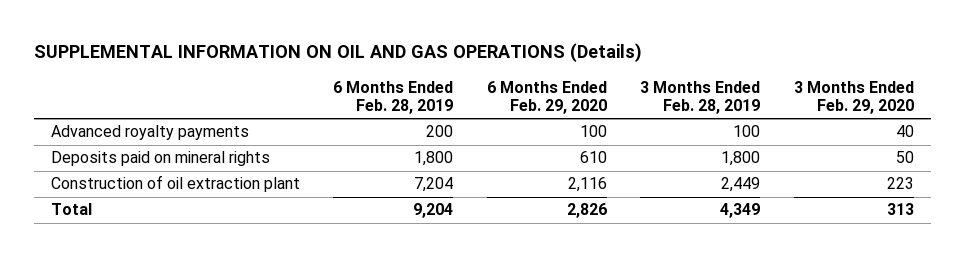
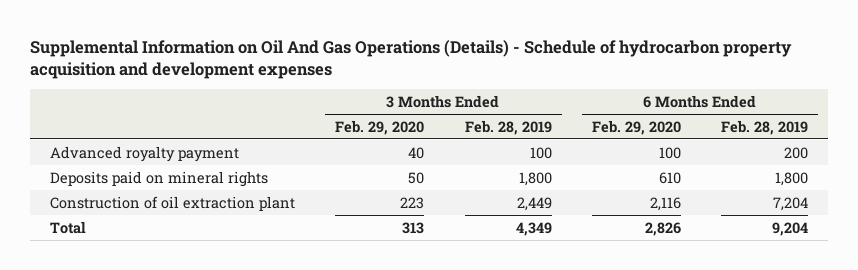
[33,43,642,63] SUPPLEMENTAL INFORMATION ON OIL AND GAS OPERATIONS (Details) -> [30,39,793,79] Supplemental Information on Oil And Gas Operations (Details) - Schedule of hydrocarbon property acquisition and development expenses
[50,125,249,141] Advanced royalty payments -> [50,145,240,162] Advanced royalty payment

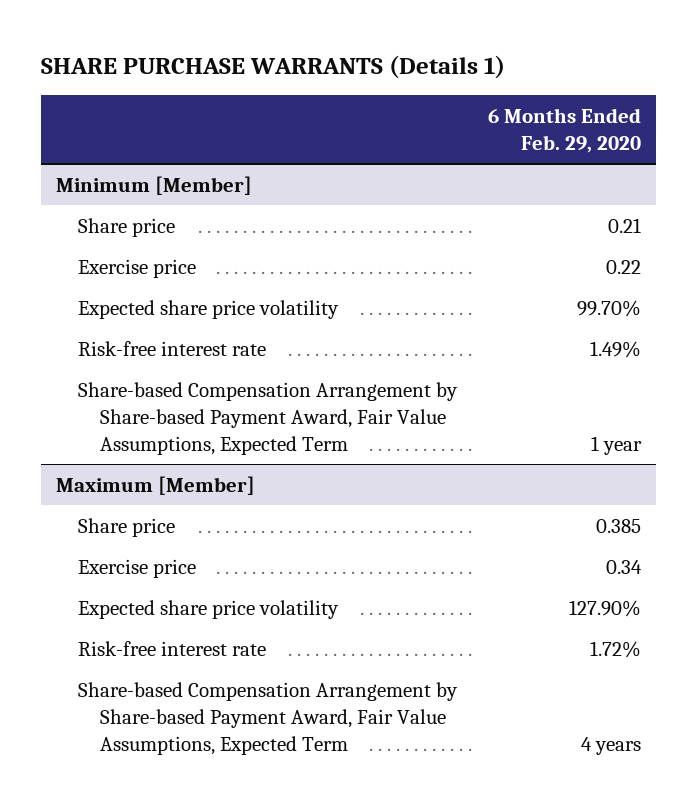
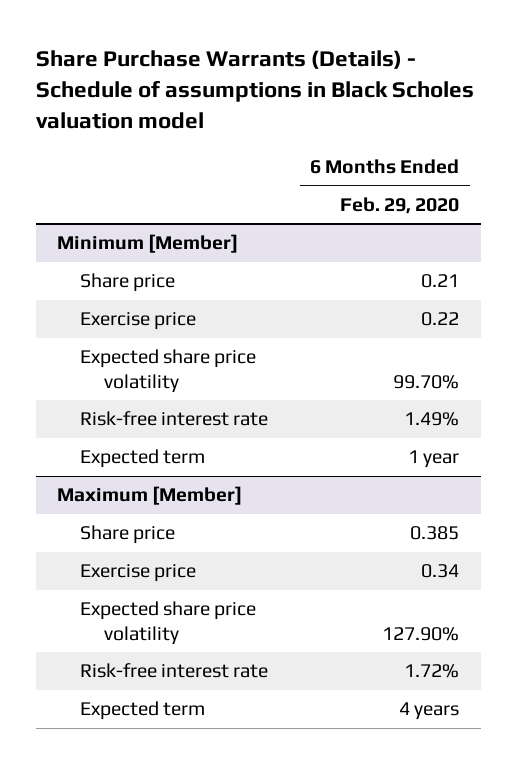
[40,54,505,79] SHARE PURCHASE WARRANTS (Details 1) -> [35,50,474,129] Share Purchase Warrants (Details) - Schedule of assumptions in Black Scholes valuation model
[78,381,459,455] Share-based Compensation Arrangement by Share-based Payment Award, Fair Value Assumptions, Expected Term -> [80,449,206,469] Expected term
[78,681,459,755] Share-based Compensation Arrangement by Share-based Payment Award, Fair Value Assumptions, Expected Term -> [80,701,206,721] Expected term

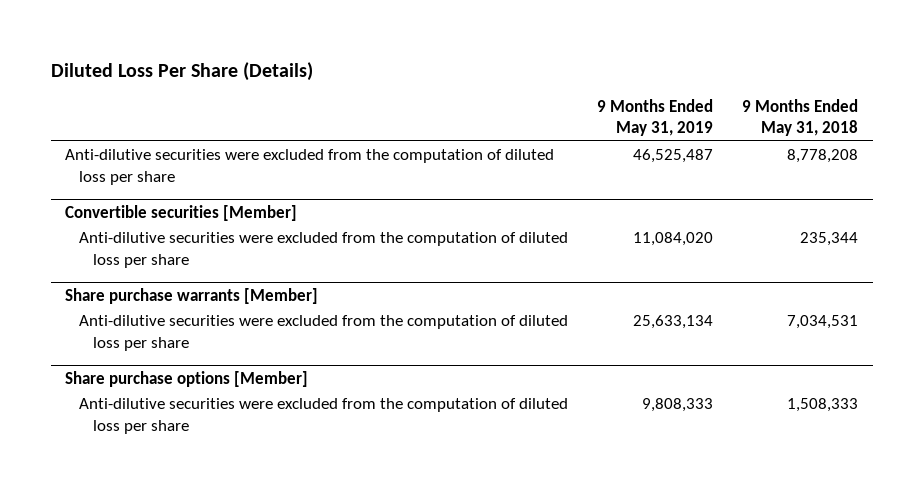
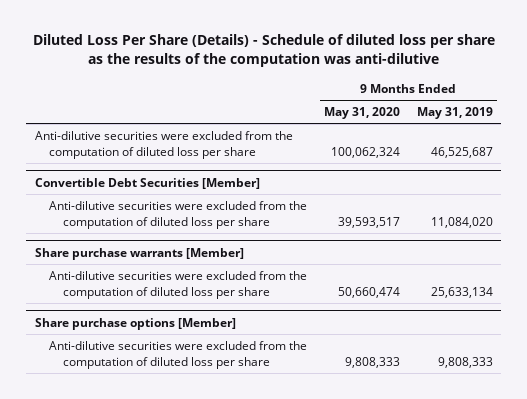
[50,62,313,82] Diluted Loss Per Share (Details) -> [32,34,495,68] Diluted Loss Per Share (Details) - Schedule of diluted loss per share as the results of the computation was anti-dilutive
[742,99,859,137] 9 Months Ended May 31, 2018 -> none
none -> [323,107,400,120] May 31, 2020
[633,149,714,164] 46,525,487 -> [430,146,493,158] 46,525,687
[65,204,298,221] Convertible securities [Member] -> [34,177,260,189] Convertible Debt Securities [Member]

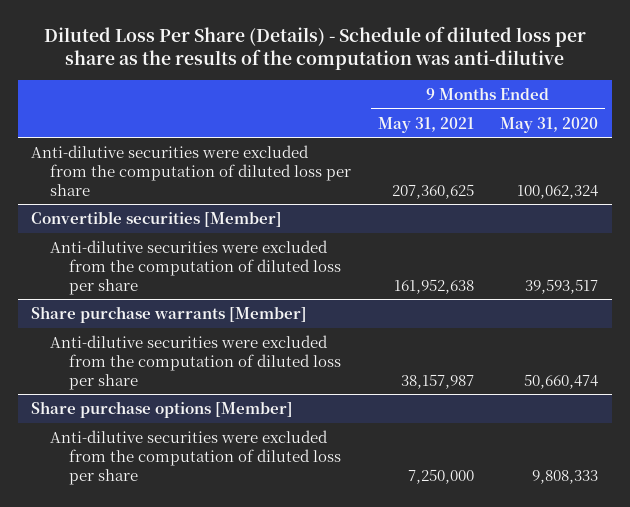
[416,107,493,120] May 31, 2019 -> none
none -> [377,116,474,133] May 31, 2021
[34,177,260,189] Convertible Debt Securities [Member] -> [31,210,283,227] Convertible securities [Member]

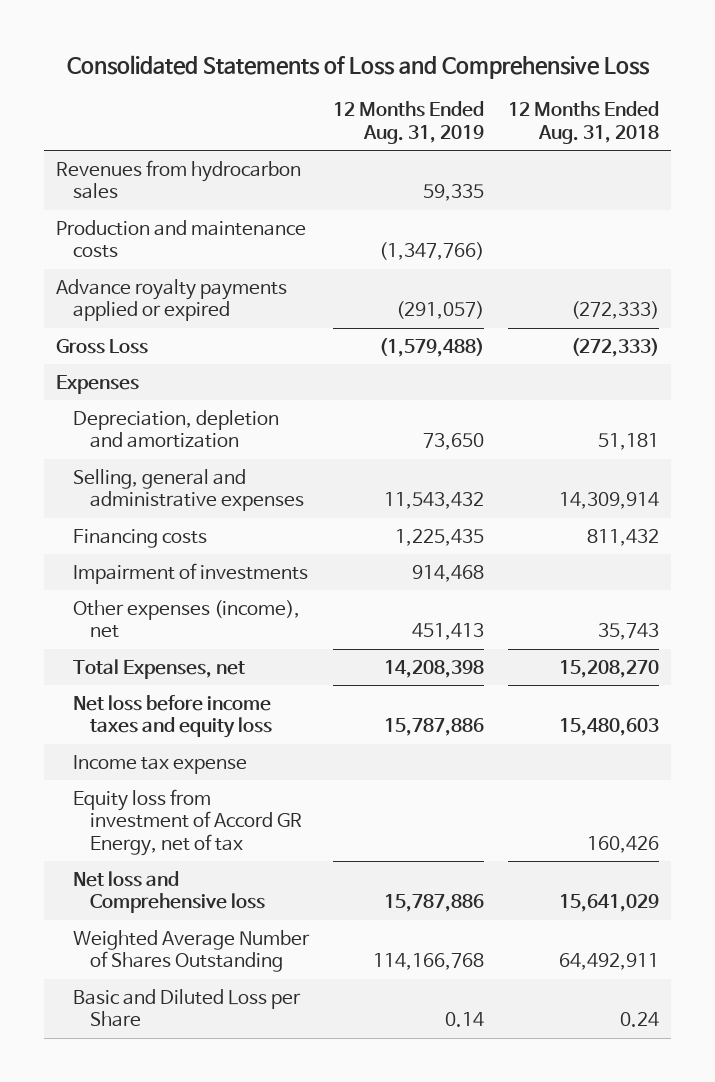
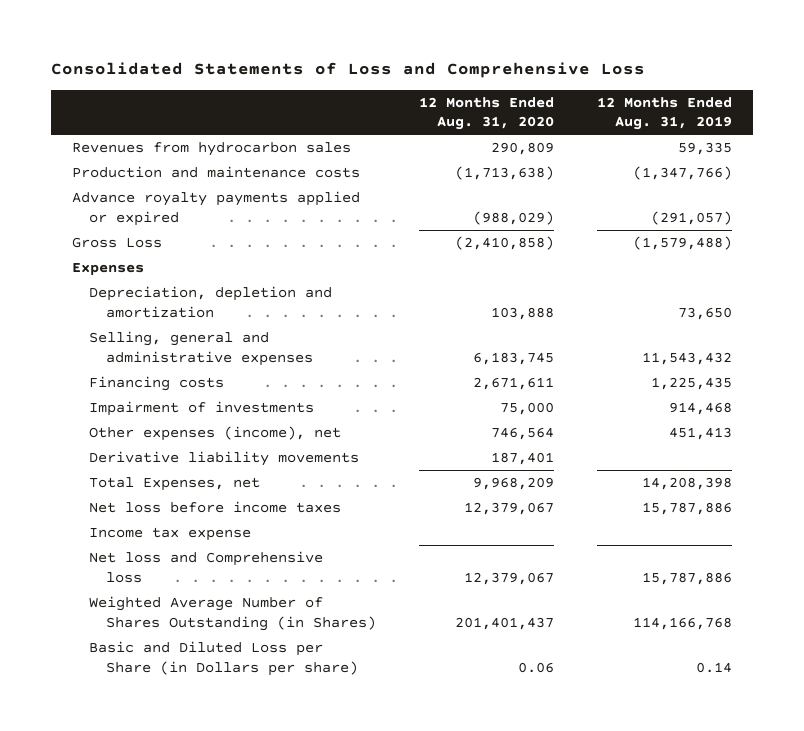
[508,101,660,144] 12 Months Ended Aug. 31, 2018 -> none
none -> [419,96,555,131] 12 Months Ended Aug. 31, 2020
none -> [89,450,360,466] Derivative liability movements
[73,694,273,739] Net loss before income taxes and equity loss -> [89,500,342,513] Net loss before income taxes
[73,788,303,856] Equity loss from investment of Accord GR Energy, net of tax -> none
[73,929,311,973] Weighted Average Number of Shares Outstanding -> [89,595,377,631] Weighted Average Number of Shares Outstanding (in Shares)
[73,988,302,1028] Basic and Diluted Loss per Share -> [89,640,359,676] Basic and Diluted Loss per Share (in Dollars per share)

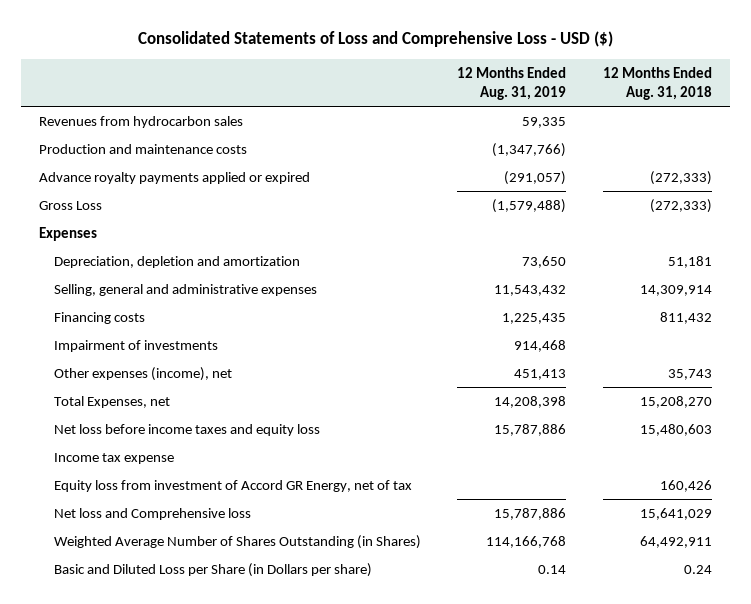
[50,62,645,79] Consolidated Statements of Loss and Comprehensive Loss -> [137,31,613,48] Consolidated Statements of Loss and Comprehensive Loss - USD ($)
[419,96,555,131] 12 Months Ended Aug. 31, 2020 -> none
none -> [602,67,712,101] 12 Months Ended Aug. 31, 2018
[89,450,360,466] Derivative liability movements -> none
[89,500,342,513] Net loss before income taxes -> [53,424,320,437] Net loss before income taxes and equity loss
none -> [53,480,412,493] Equity loss from investment of Accord GR Energy, net of tax

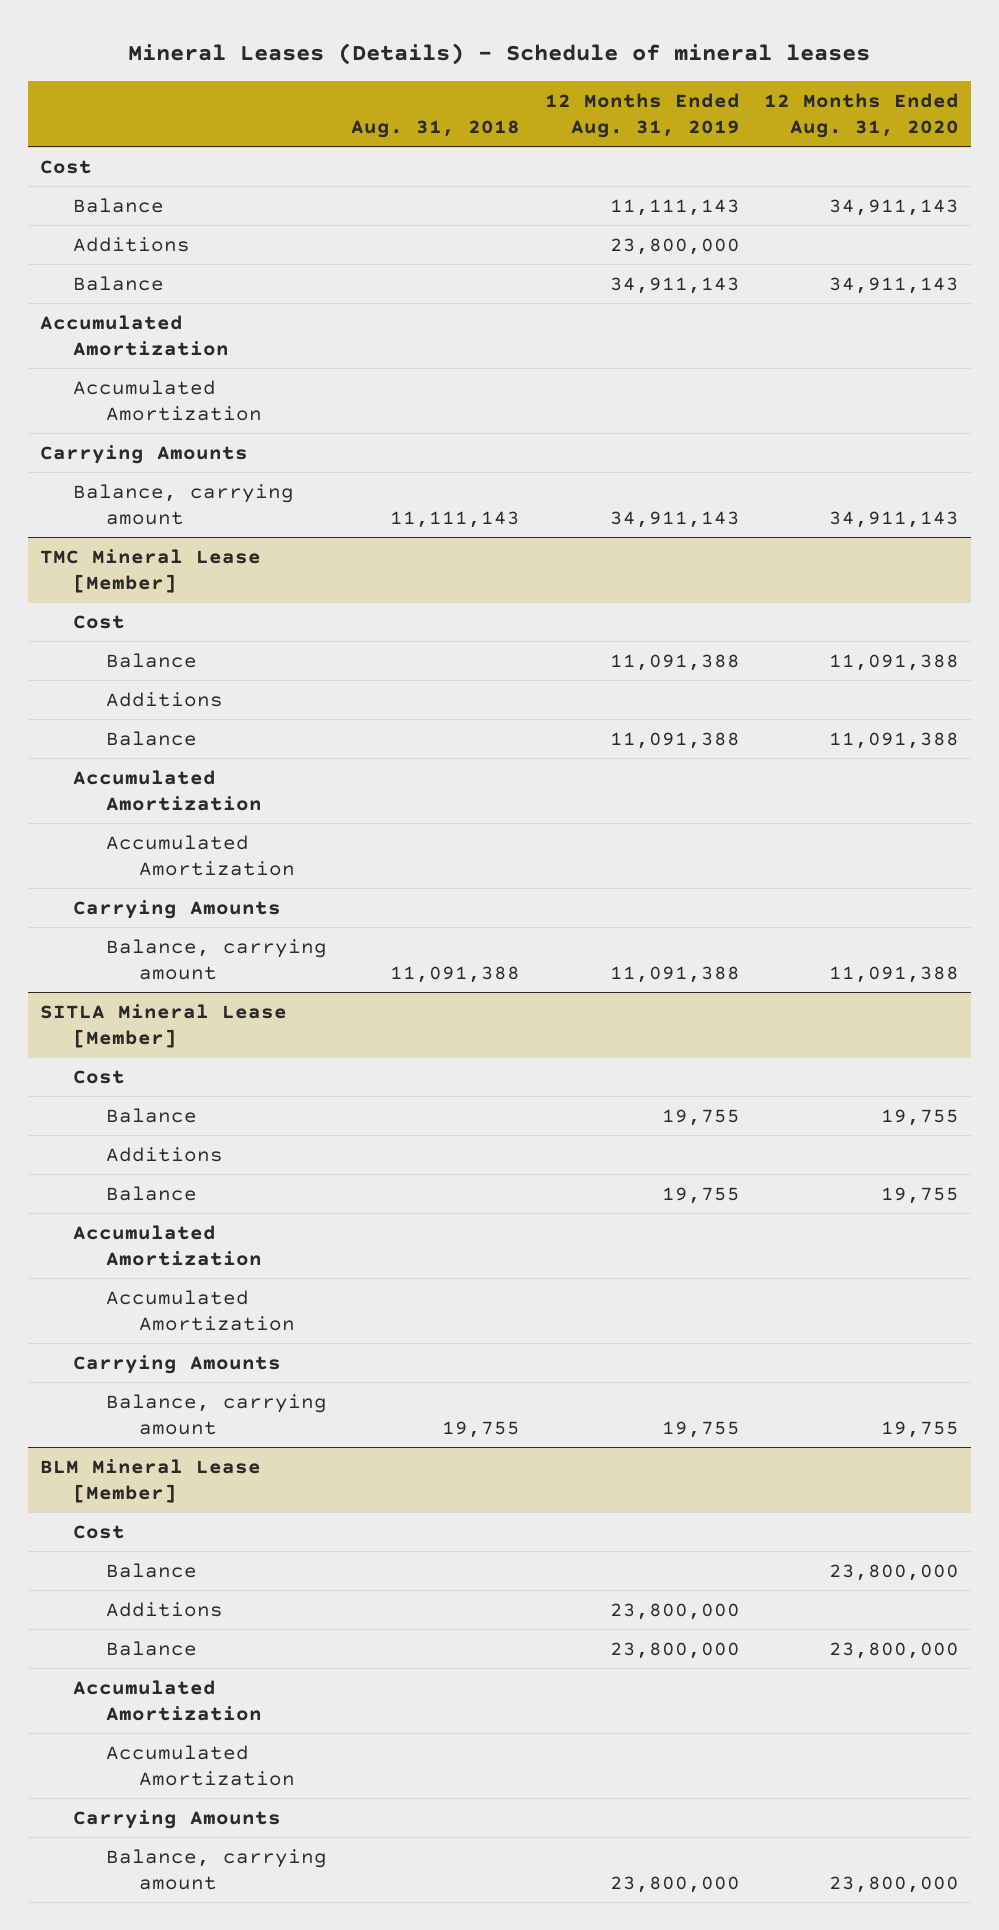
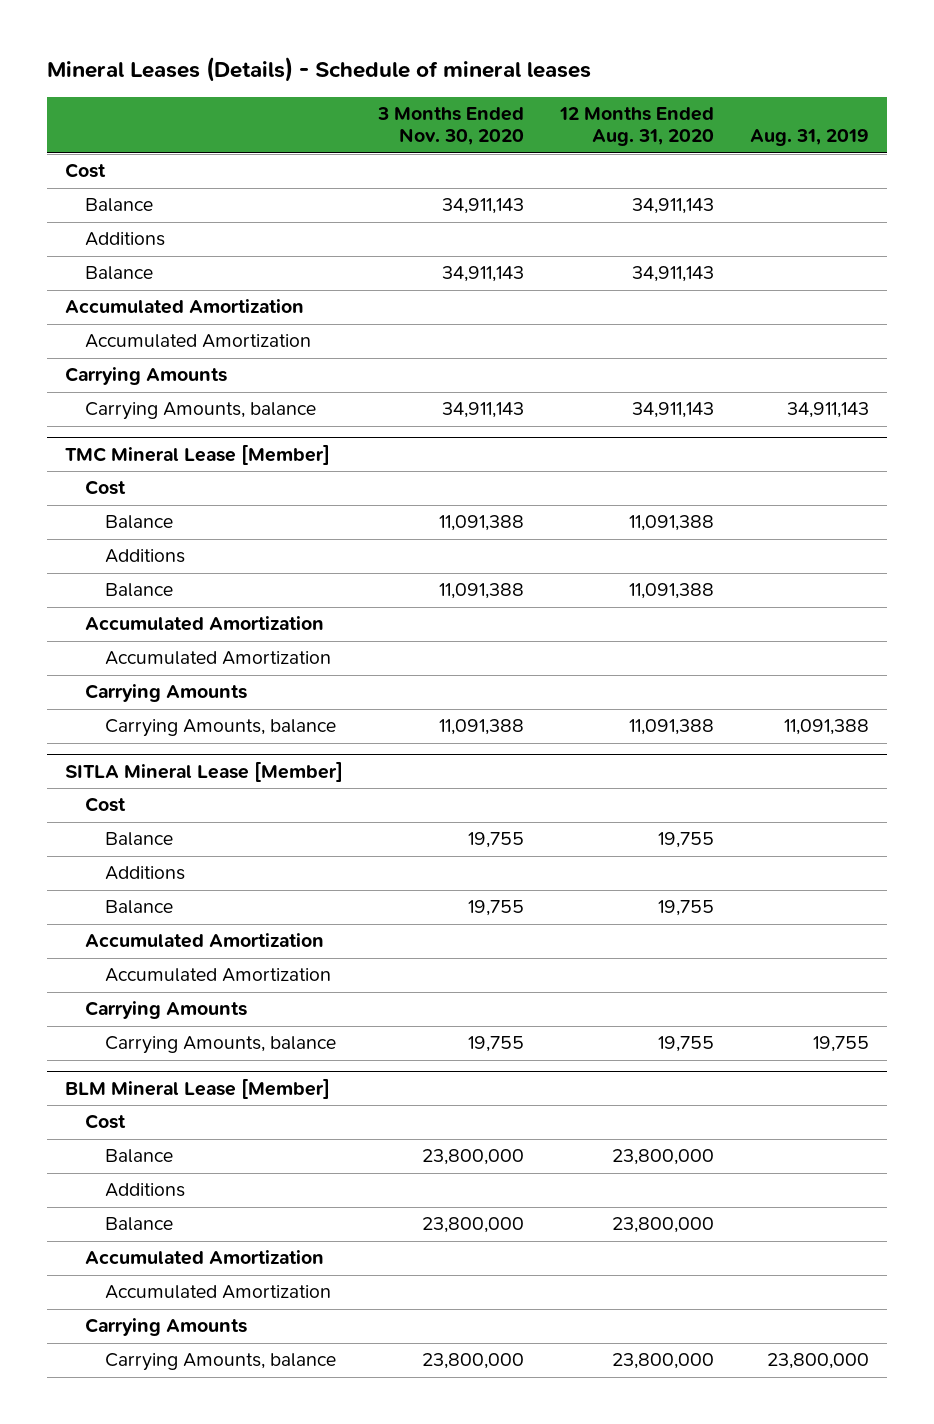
[351,119,521,138] Aug. 31, 2018 -> none
[544,92,740,138] 12 Months Ended Aug. 31, 2019 -> none
none -> [377,106,525,146] 3 Months Ended Nov. 30, 2020
none -> [749,129,869,147] Aug. 31, 2019
[72,483,294,525] Balance, carrying amount -> [84,402,316,421] Carrying Amounts, balance
[105,938,327,980] Balance, carrying amount -> [105,719,337,738] Carrying Amounts, balance
[105,1393,327,1435] Balance, carrying amount -> [105,1036,337,1055] Carrying Amounts, balance
[105,1848,327,1890] Balance, carrying amount -> [105,1353,337,1372] Carrying Amounts, balance

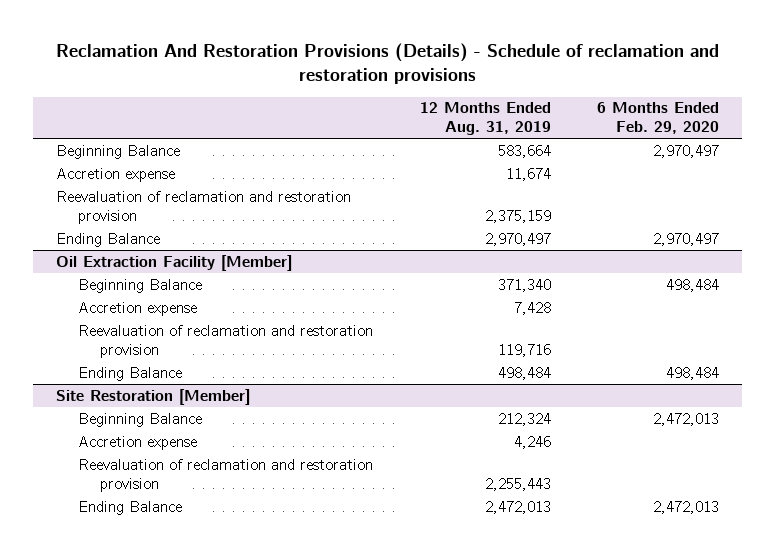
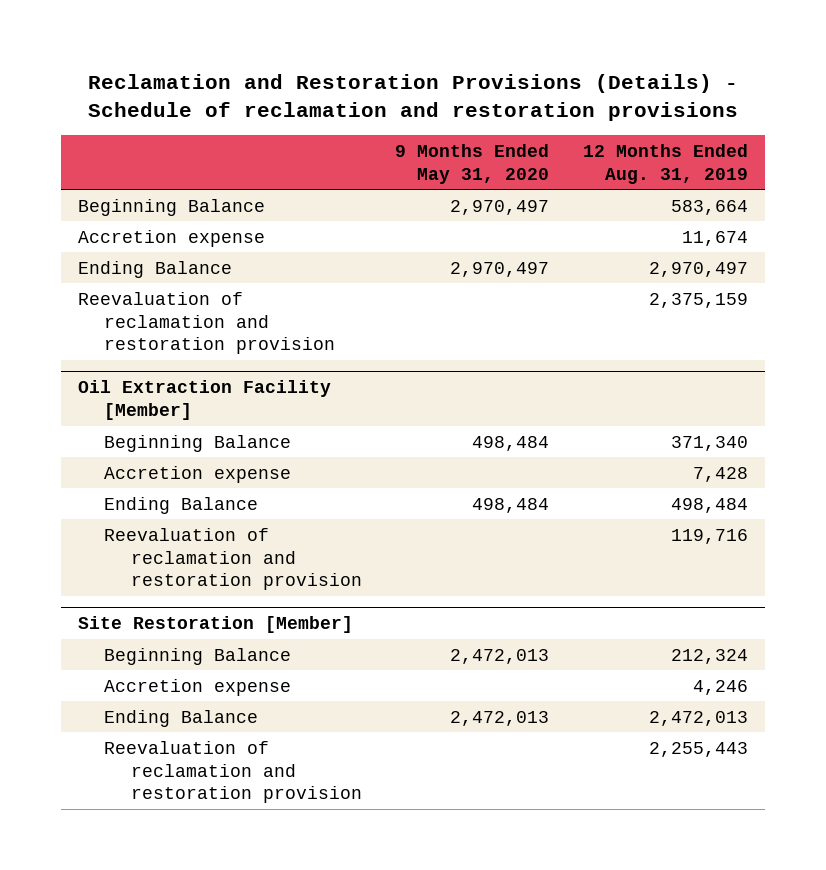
[55,42,719,85] Reclamation And Restoration Provisions (Details) - Schedule of reclamation and restoration provisions -> [87,73,738,121] Reclamation and Restoration Provisions (Details) - Schedule of reclamation and restoration provisions
[596,102,719,135] 6 Months Ended Feb. 29, 2020 -> none
none -> [395,143,550,184] 9 Months Ended May 31, 2020
[56,190,352,224] Reevaluation of reclamation and restoration provision -> [77,291,336,355] Reevaluation of reclamation and restoration provision
[78,324,374,358] Reevaluation of reclamation and restoration provision -> [104,527,362,591] Reevaluation of reclamation and restoration provision
[78,458,374,492] Reevaluation of reclamation and restoration provision -> [104,740,362,804] Reevaluation of reclamation and restoration provision

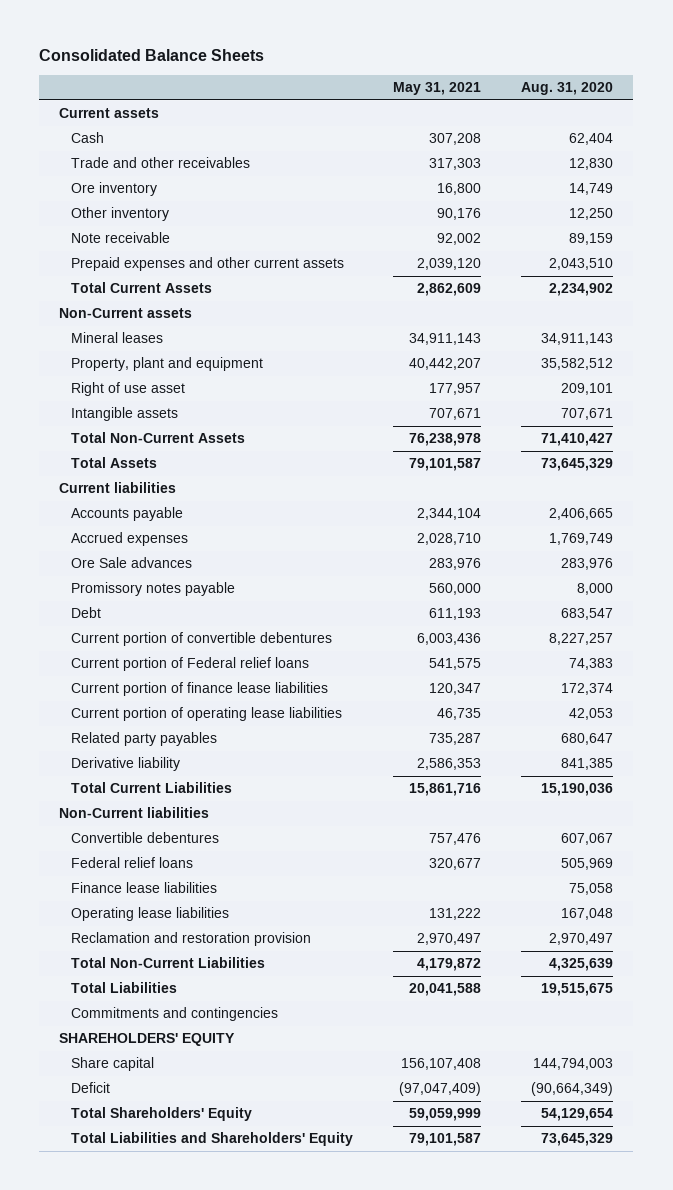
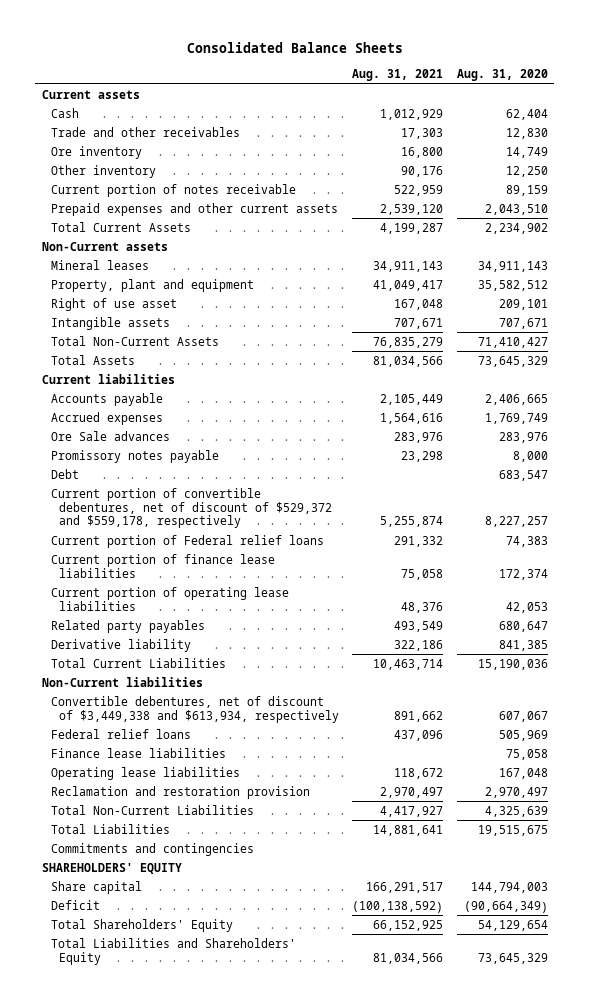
[392,81,481,95] May 31, 2021 -> none
none -> [352,68,444,81] Aug. 31, 2021
[70,232,170,244] Note receivable -> [50,183,296,197] Current portion of notes receivable
[70,632,332,647] Current portion of convertible debentures -> [50,487,333,529] Current portion of convertible debentures, net of discount of $529,372 and $559,178, respectively
[70,832,219,844] Convertible debentures -> [50,695,340,723] Convertible debentures, net of discount of $3,449,338 and $613,934, respectively

